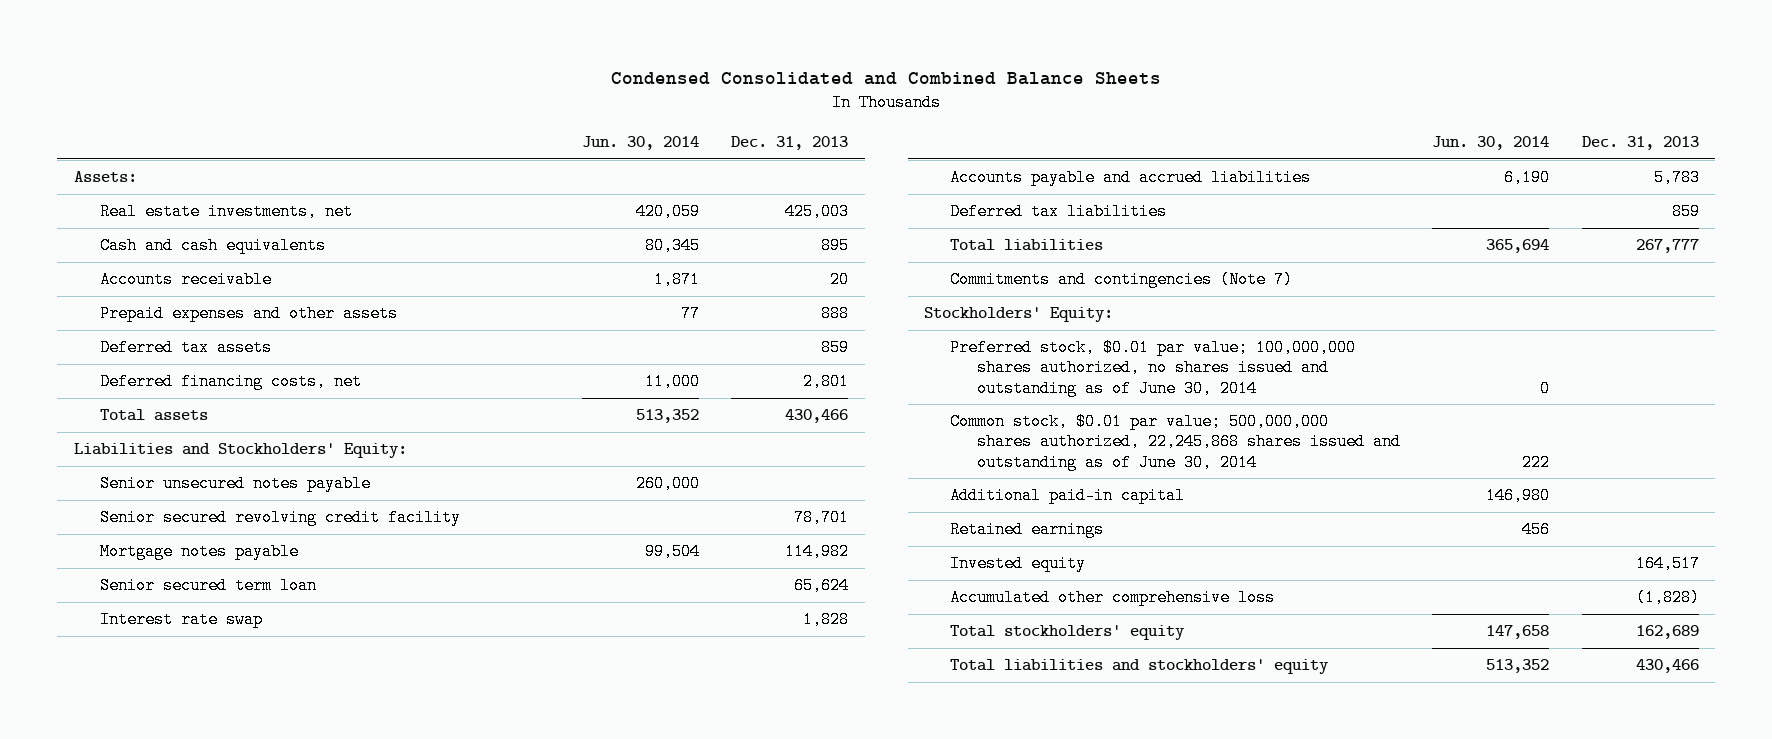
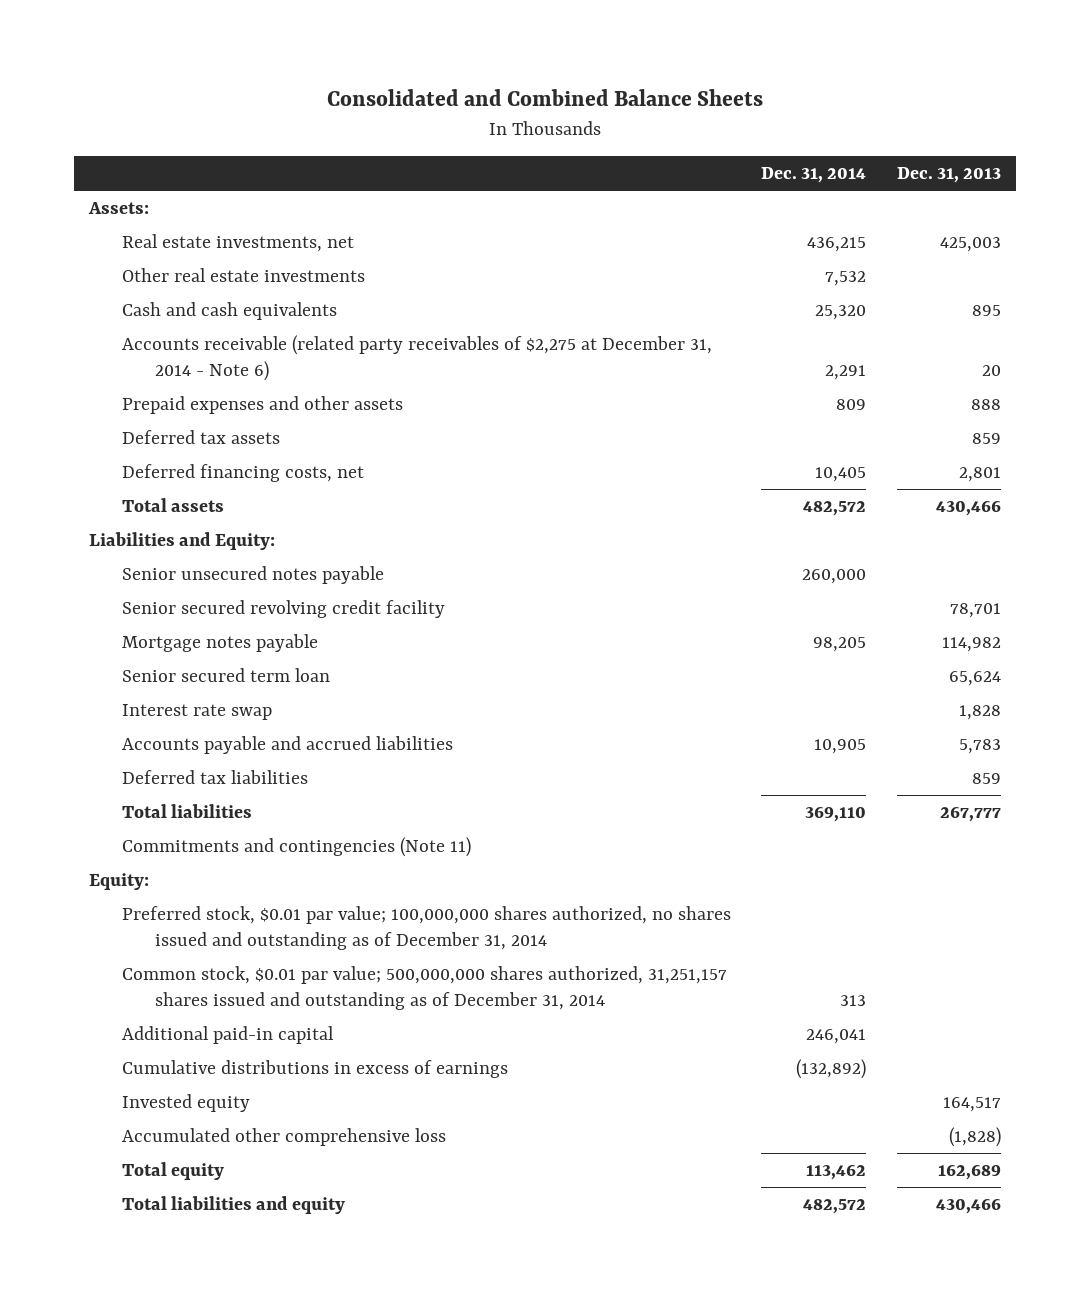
[611,72,1162,86] Condensed Consolidated and Combined Balance Sheets -> [326,89,763,107] Consolidated and Combined Balance Sheets
[581,135,699,150] Jun. 30, 2014 -> none
none -> [761,167,867,184] Dec. 31, 2014
none -> [122,268,366,283] Other real estate investments
[99,271,272,289] Accounts receivable -> [122,335,713,382] Accounts receivable (related party receivables of $2,275 at December 31, 2014 - Note 6)
[73,443,407,459] Liabilities and Stockholders' Equity: -> [88,532,275,551] Liabilities and Equity:
[950,271,1294,289] Commitments and contingencies (Note 7) -> [122,837,472,858] Commitments and contingencies (Note 11)
[923,307,1113,323] Stockholders' Equity: -> [88,873,149,891] Equity:
[950,339,1357,397] Preferred stock, $0.01 par value; 100,000,000 shares authorized, no shares issued and outstanding as of June 30, 2014 -> [122,906,732,951] Preferred stock, $0.01 par value; 100,000,000 shares authorized, no shares issued and outstanding as of December 31, 2014
[950,413,1401,471] Common stock, $0.01 par value; 500,000,000 shares authorized, 22,245,868 shares issued and outstanding as of June 30, 2014 -> [122,966,728,1011] Common stock, $0.01 par value; 500,000,000 shares authorized, 31,251,157 shares issued and outstanding as of December 31, 2014
[950,521,1105,539] Retained earnings -> none
none -> [122,1060,509,1079] Cumulative distributions in excess of earnings
[950,625,1186,641] Total stockholders' equity -> [122,1162,225,1181] Total equity
[950,659,1330,675] Total liabilities and stockholders' equity -> [122,1196,346,1215] Total liabilities and equity

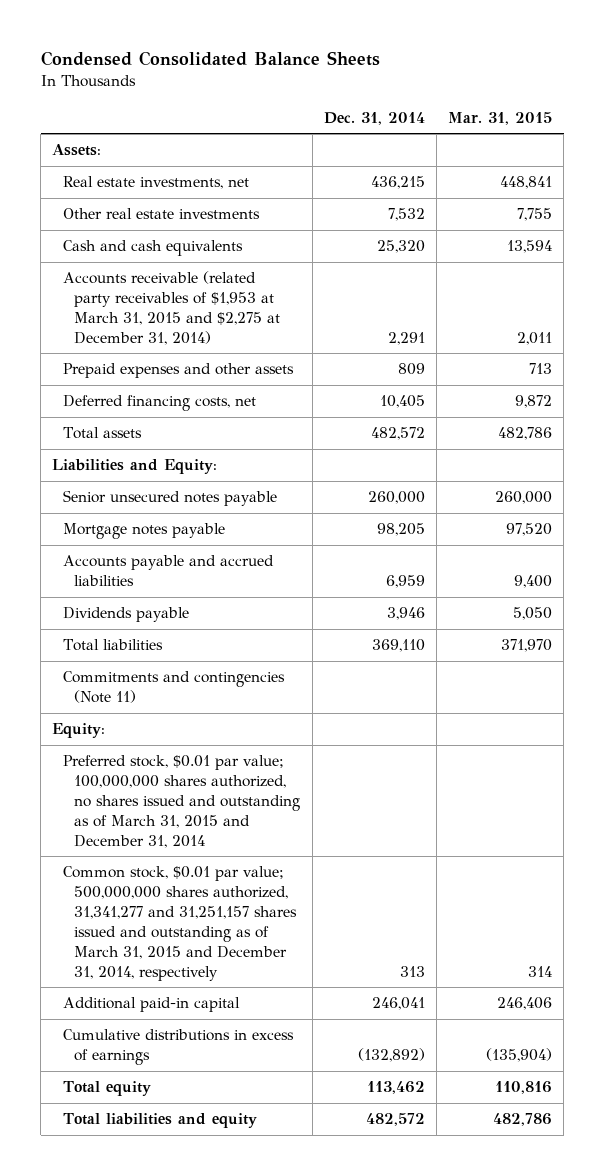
[326,89,763,107] Consolidated and Combined Balance Sheets -> [40,50,380,66] Condensed Consolidated Balance Sheets
[896,167,1001,184] Dec. 31, 2013 -> none
none -> [448,111,553,125] Mar. 31, 2015
[122,335,713,382] Accounts receivable (related party receivables of $2,275 at December 31, 2014 - Note 6) -> [63,271,281,345] Accounts receivable (related party receivables of $1,953 at March 31, 2015 and $2,275 at December 31, 2014)
[122,430,281,445] Deferred tax assets -> none
[122,600,446,619] Senior secured revolving credit facility -> none
[122,668,331,683] Senior secured term loan -> none
[122,704,273,721] Interest rate swap -> none
[122,770,309,785] Deferred tax liabilities -> none
[814,739,867,755] 10,905 -> [385,575,425,589] 6,959
none -> [63,607,190,623] Dividends payable
[122,906,732,951] Preferred stock, $0.01 par value; 100,000,000 shares authorized, no shares issued and outstanding as of December 31, 2014 -> [63,755,301,848] Preferred stock, $0.01 par value; 100,000,000 shares authorized, no shares issued and outstanding as of March 31, 2015 and December 31, 2014
[122,966,728,1011] Common stock, $0.01 par value; 500,000,000 shares authorized, 31,251,157 shares issued and outstanding as of December 31, 2014 -> [63,866,298,981] Common stock, $0.01 par value; 500,000,000 shares authorized, 31,341,277 and 31,251,157 shares issued and outstanding as of March 31, 2015 and December 31, 2014, respectively
[122,1094,251,1113] Invested equity -> none
[122,1128,447,1147] Accumulated other comprehensive loss -> none

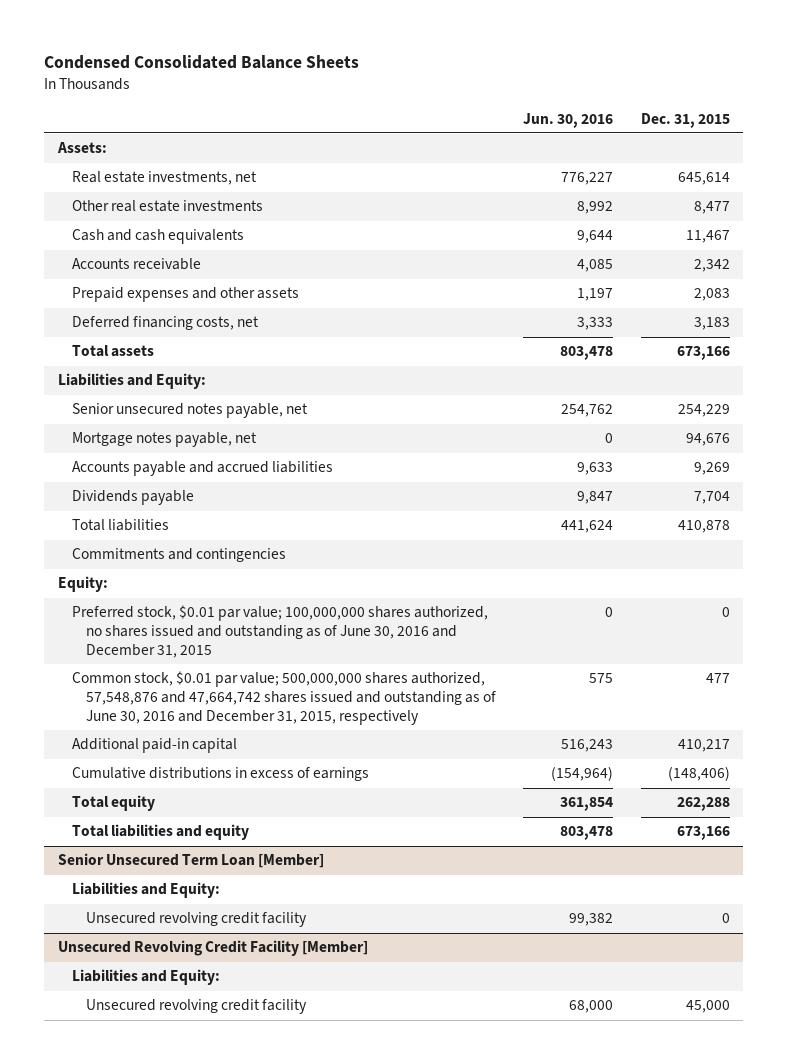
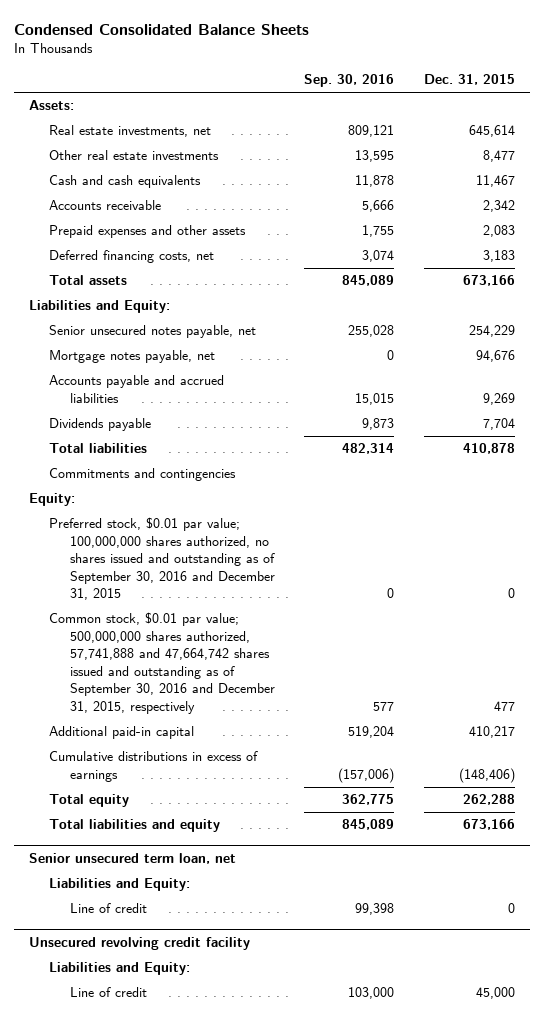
[523,112,614,128] Jun. 30, 2016 -> none
none -> [304,74,395,88] Sep. 30, 2016
[71,605,488,658] Preferred stock, $0.01 par value; 100,000,000 shares authorized, no shares issued and outstanding as of June 30, 2016 and December 31, 2015 -> [49,517,275,601] Preferred stock, $0.01 par value; 100,000,000 shares authorized, no shares issued and outstanding as of September 30, 2016 and December 31, 2015
[71,671,496,725] Common stock, $0.01 par value; 500,000,000 shares authorized, 57,548,876 and 47,664,742 shares issued and outstanding as of June 30, 2016 and December 31, 2015, respectively -> [49,612,275,714] Common stock, $0.01 par value; 500,000,000 shares authorized, 57,741,888 and 47,664,742 shares issued and outstanding as of September 30, 2016 and December 31, 2015, respectively
[57,853,324,869] Senior Unsecured Term Loan [Member] -> [28,853,236,865] Senior unsecured term loan, net
[85,912,307,928] Unsecured revolving credit facility -> [69,903,147,914] Line of credit
[57,940,368,957] Unsecured Revolving Credit Facility [Member] -> [28,937,250,951] Unsecured revolving credit facility
[85,999,307,1015] Unsecured revolving credit facility -> [69,987,147,998] Line of credit

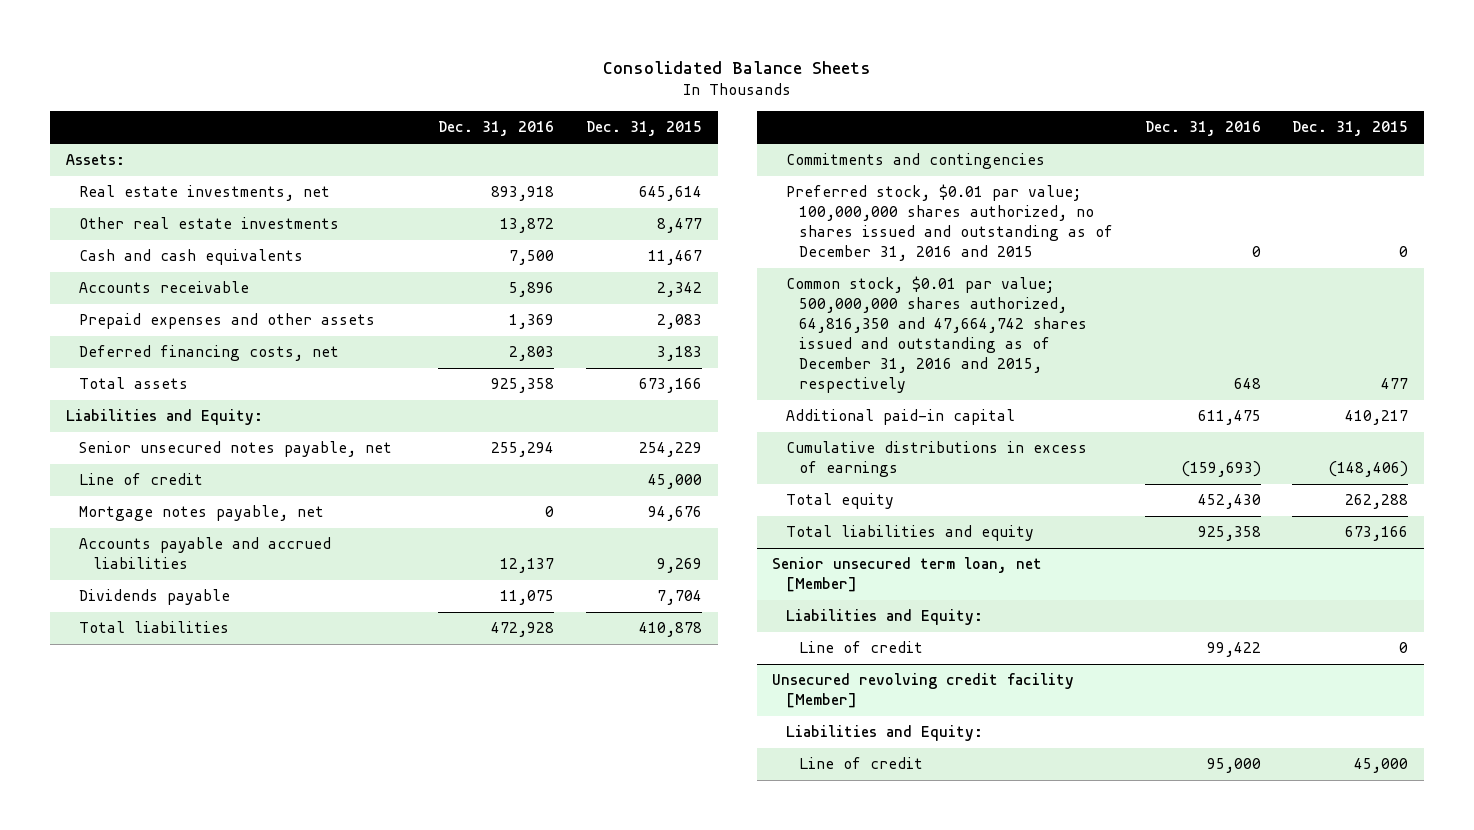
[13,23,309,35] Condensed Consolidated Balance Sheets -> [603,61,872,75] Consolidated Balance Sheets
[304,74,395,88] Sep. 30, 2016 -> none
none -> [438,121,555,137] Dec. 31, 2016
none -> [79,473,204,486] Line of credit
[28,493,75,507] Equity: -> none
[49,517,275,601] Preferred stock, $0.01 par value; 100,000,000 shares authorized, no shares issued and outstanding as of September 30, 2016 and December 31, 2015 -> [785,184,1114,262] Preferred stock, $0.01 par value; 100,000,000 shares authorized, no shares issued and outstanding as of December 31, 2016 and 2015
[49,612,275,714] Common stock, $0.01 par value; 500,000,000 shares authorized, 57,741,888 and 47,664,742 shares issued and outstanding as of September 30, 2016 and December 31, 2015, respectively -> [785,276,1088,394] Common stock, $0.01 par value; 500,000,000 shares authorized, 64,816,350 and 47,664,742 shares issued and outstanding as of December 31, 2016 and 2015, respectively
[28,853,236,865] Senior unsecured term loan, net -> [772,557,1043,593] Senior unsecured term loan, net [Member]
[28,937,250,951] Unsecured revolving credit facility -> [772,673,1075,709] Unsecured revolving credit facility [Member]

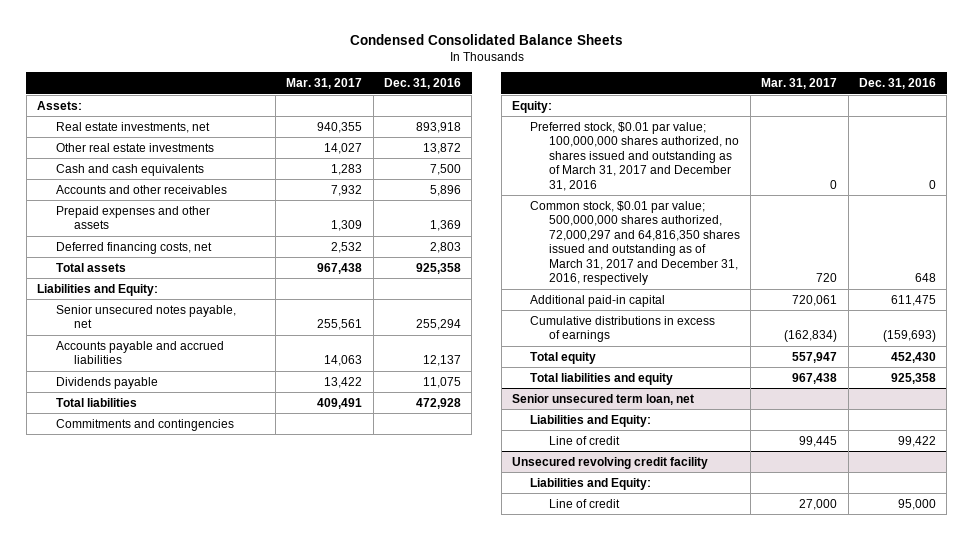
[603,61,872,75] Consolidated Balance Sheets -> [349,33,623,45] Condensed Consolidated Balance Sheets
[585,121,702,137] Dec. 31, 2015 -> none
none -> [286,78,363,90] Mar. 31, 2017
[79,281,250,294] Accounts receivable -> [55,184,227,194] Accounts and other receivables
[79,473,204,486] Line of credit -> none
[79,505,325,522] Mortgage notes payable, net -> none
none -> [512,100,553,113] Equity:
[785,184,1114,262] Preferred stock, $0.01 par value; 100,000,000 shares authorized, no shares issued and outstanding as of December 31, 2016 and 2015 -> [530,121,739,191] Preferred stock, $0.01 par value; 100,000,000 shares authorized, no shares issued and outstanding as of March 31, 2017 and December 31, 2016
[785,276,1088,394] Common stock, $0.01 par value; 500,000,000 shares authorized, 64,816,350 and 47,664,742 shares issued and outstanding as of December 31, 2016 and 2015, respectively -> [530,200,740,286] Common stock, $0.01 par value; 500,000,000 shares authorized, 72,000,297 and 64,816,350 shares issued and outstanding as of March 31, 2017 and December 31, 2016, respectively
[772,557,1043,593] Senior unsecured term loan, net [Member] -> [512,393,695,405] Senior unsecured term loan, net
[772,673,1075,709] Unsecured revolving credit facility [Member] -> [512,456,709,469] Unsecured revolving credit facility

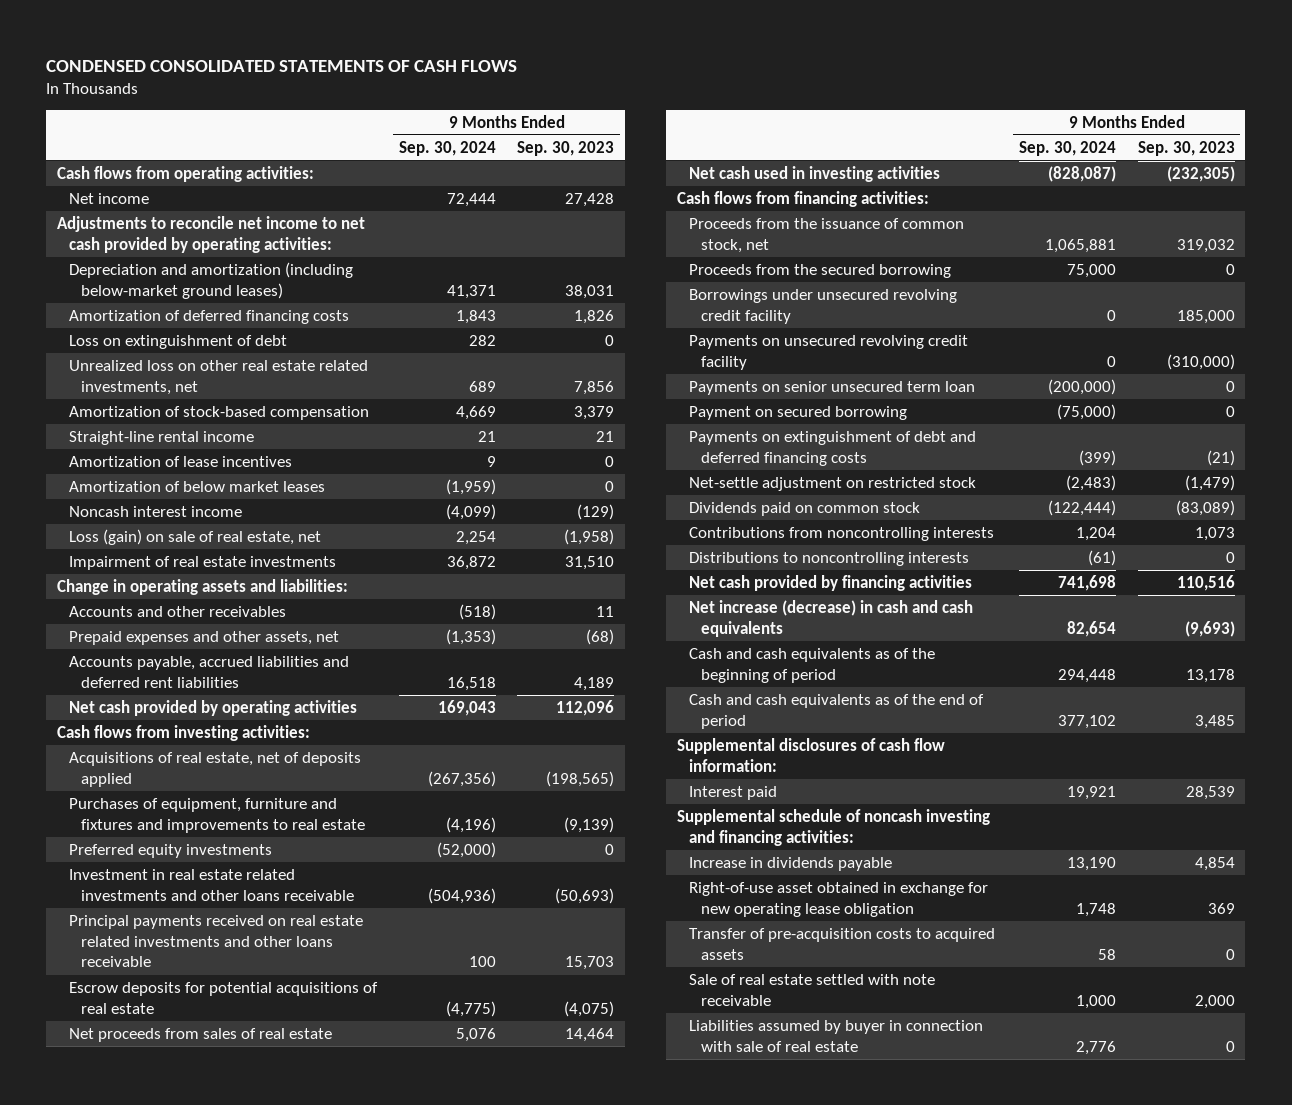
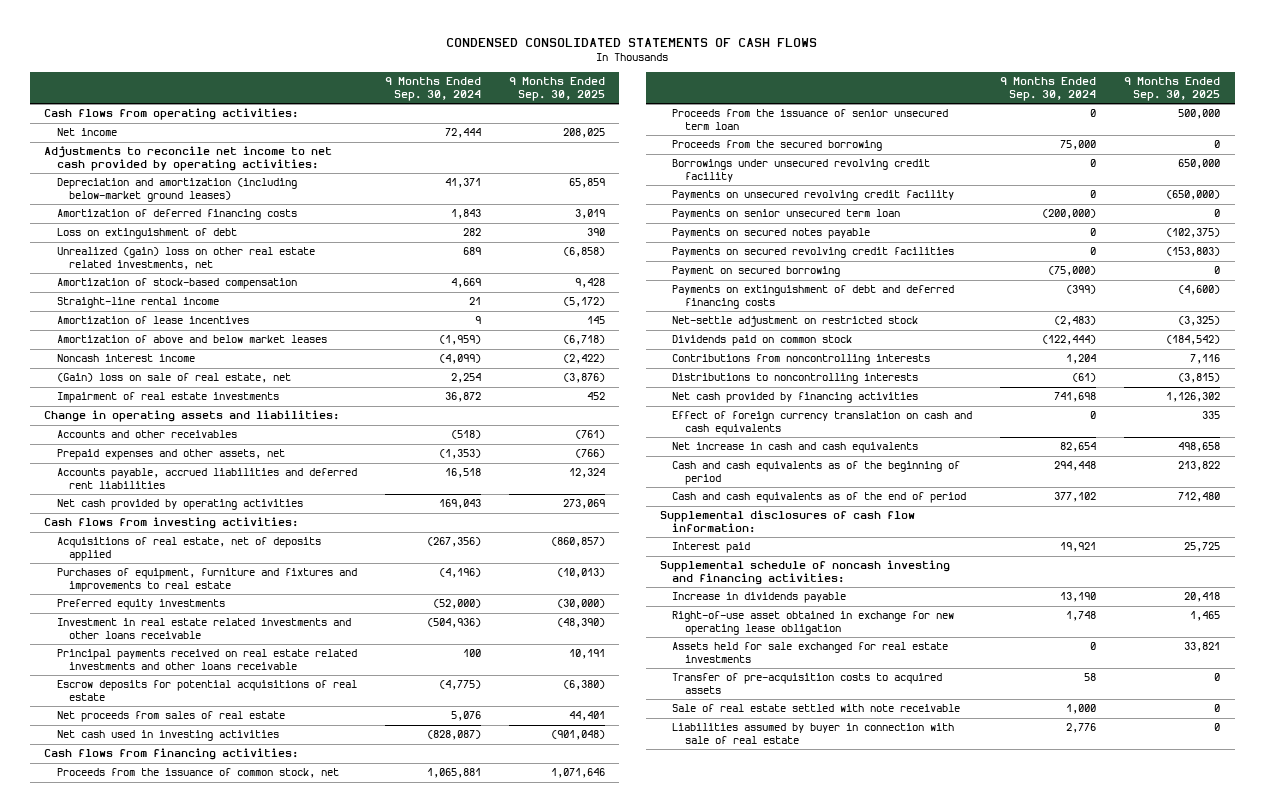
[517,140,615,156] Sep. 30, 2023 -> none
none -> [509,77,606,101] 9 Months Ended Sep. 30, 2025
[69,359,369,395] Unrealized loss on other real estate related investments, net -> [56,247,315,270] Unrealized (gain) loss on other real estate related investments, net
[69,480,326,492] Amortization of below market leases -> [56,335,327,344] Amortization of above and below market leases
[69,528,322,545] Loss (gain) on sale of real estate, net -> [56,373,291,384] (Gain) loss on sale of real estate, net
none -> [672,109,949,130] Proceeds from the issuance of senior unsecured term loan
none -> [672,228,871,240] Payments on secured notes payable
none -> [672,247,955,259] Payments on secured revolving credit facilities
none -> [672,411,973,435] Effect of foreign currency translation on cash and cash equivalents
[689,599,974,637] Net increase (decrease) in cash and cash equivalents -> [672,442,919,454] Net increase in cash and cash equivalents
none -> [672,642,949,663] Assets held for sale exchanged for real estate investments

